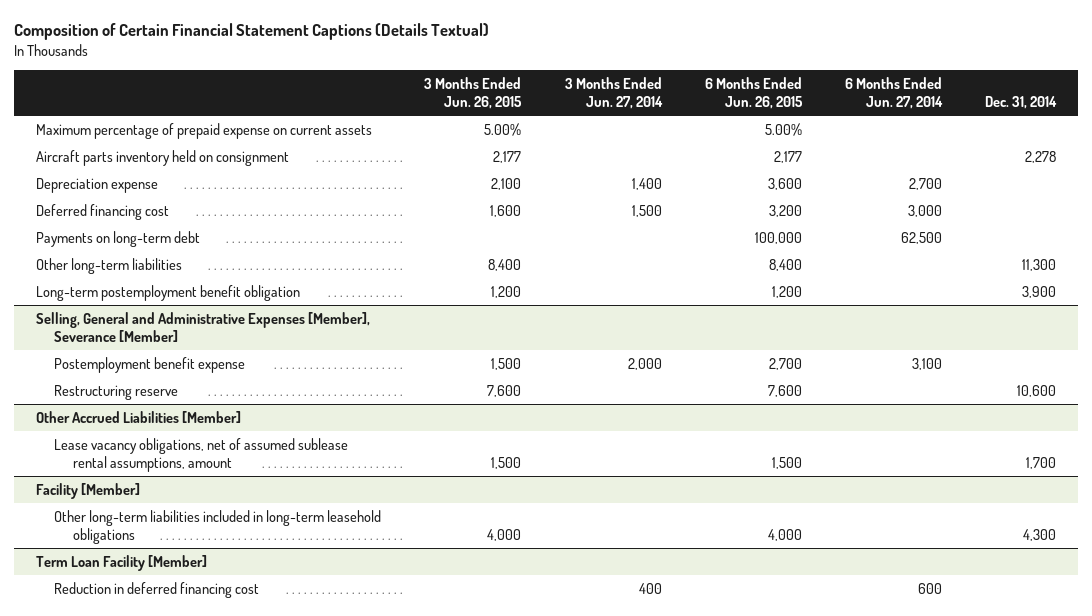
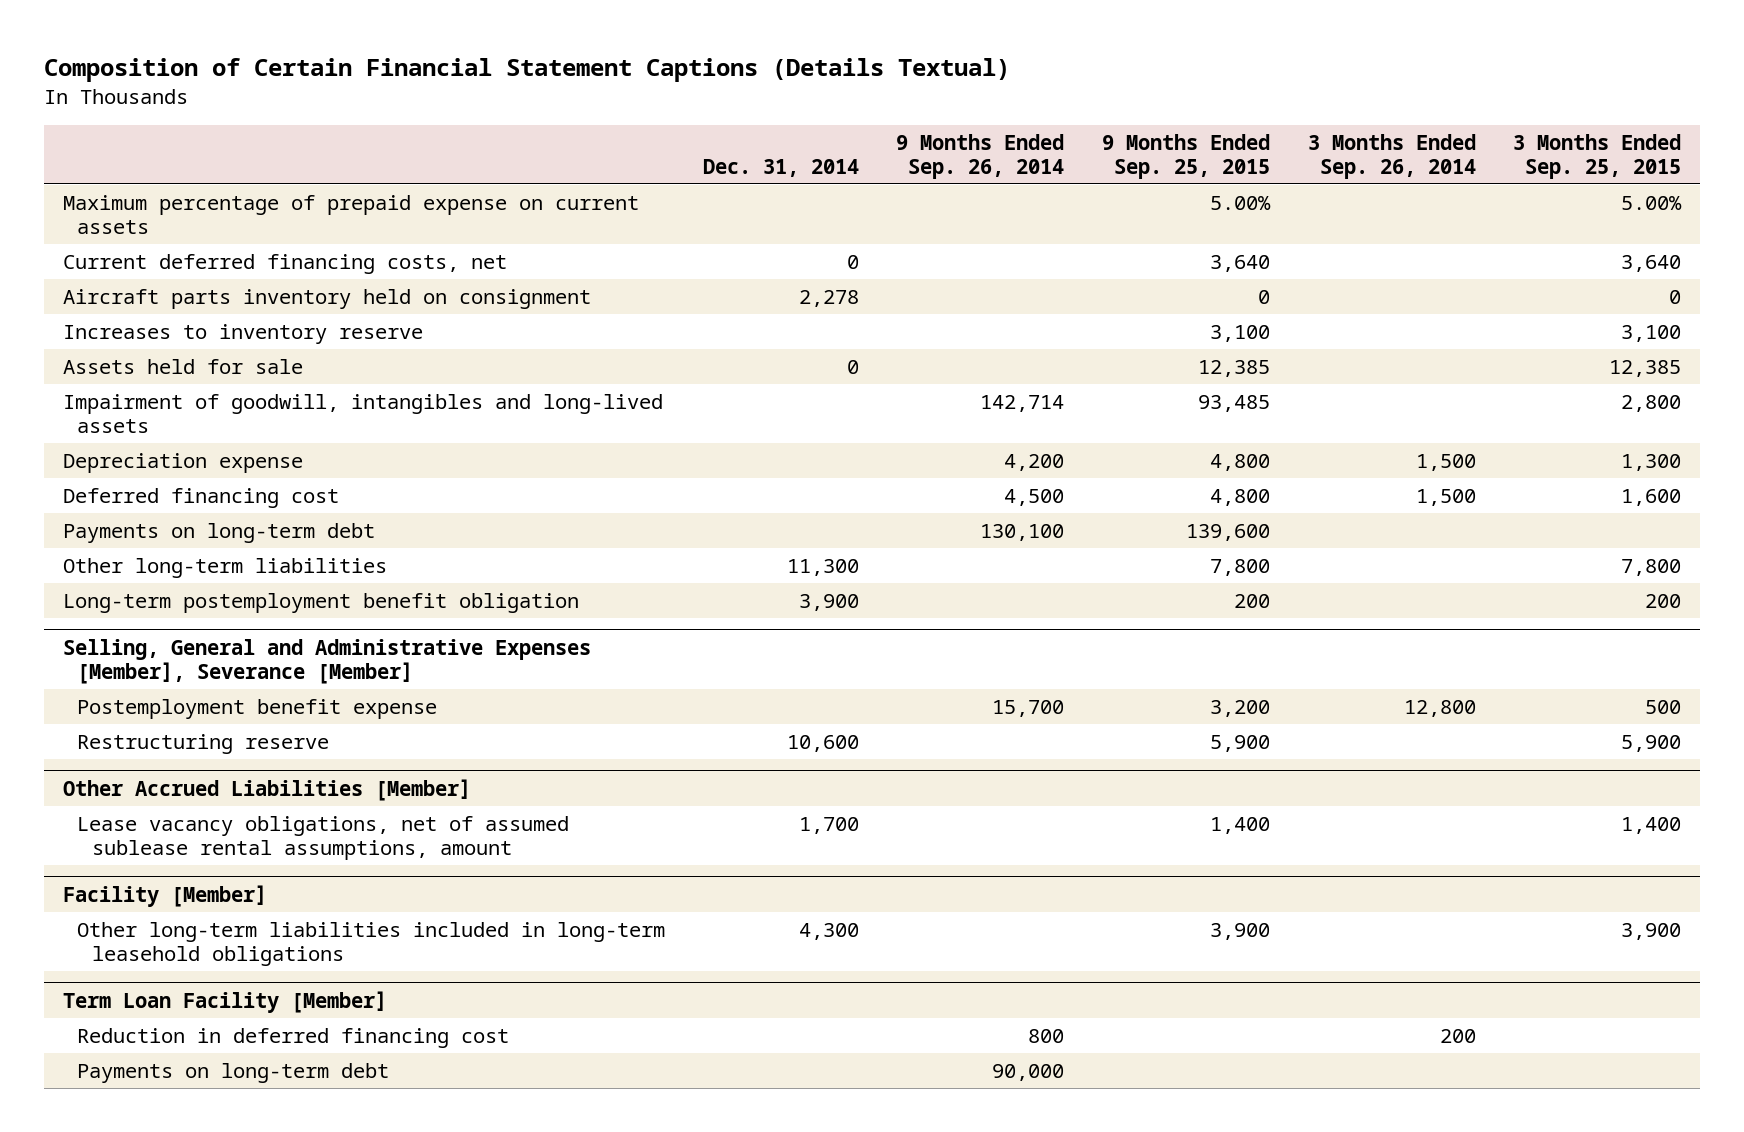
[424,76,523,109] 3 Months Ended Jun. 26, 2015 -> none
[564,76,663,109] 3 Months Ended Jun. 27, 2014 -> none
[704,76,803,109] 6 Months Ended Jun. 26, 2015 -> none
[844,76,943,109] 6 Months Ended Jun. 27, 2014 -> none
none -> [896,133,1065,179] 9 Months Ended Sep. 26, 2014
none -> [1102,133,1271,179] 9 Months Ended Sep. 25, 2015
none -> [1307,133,1476,179] 3 Months Ended Sep. 26, 2014
none -> [1513,133,1682,179] 3 Months Ended Sep. 25, 2015
none -> [62,254,507,275] Current deferred financing costs, net
none -> [62,324,423,345] Increases to inventory reserve
none -> [62,359,303,375] Assets held for sale
none -> [62,394,663,433] Impairment of goodwill, intangibles and long-lived assets
none -> [77,1063,390,1084] Payments on long-term debt

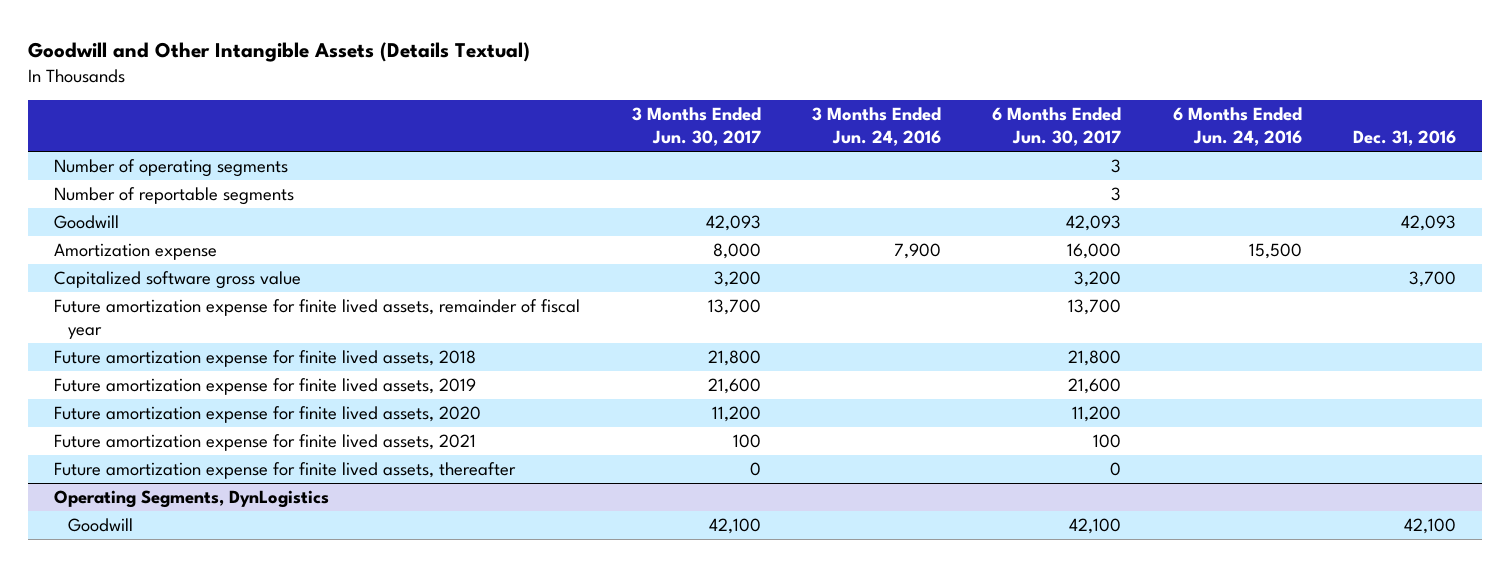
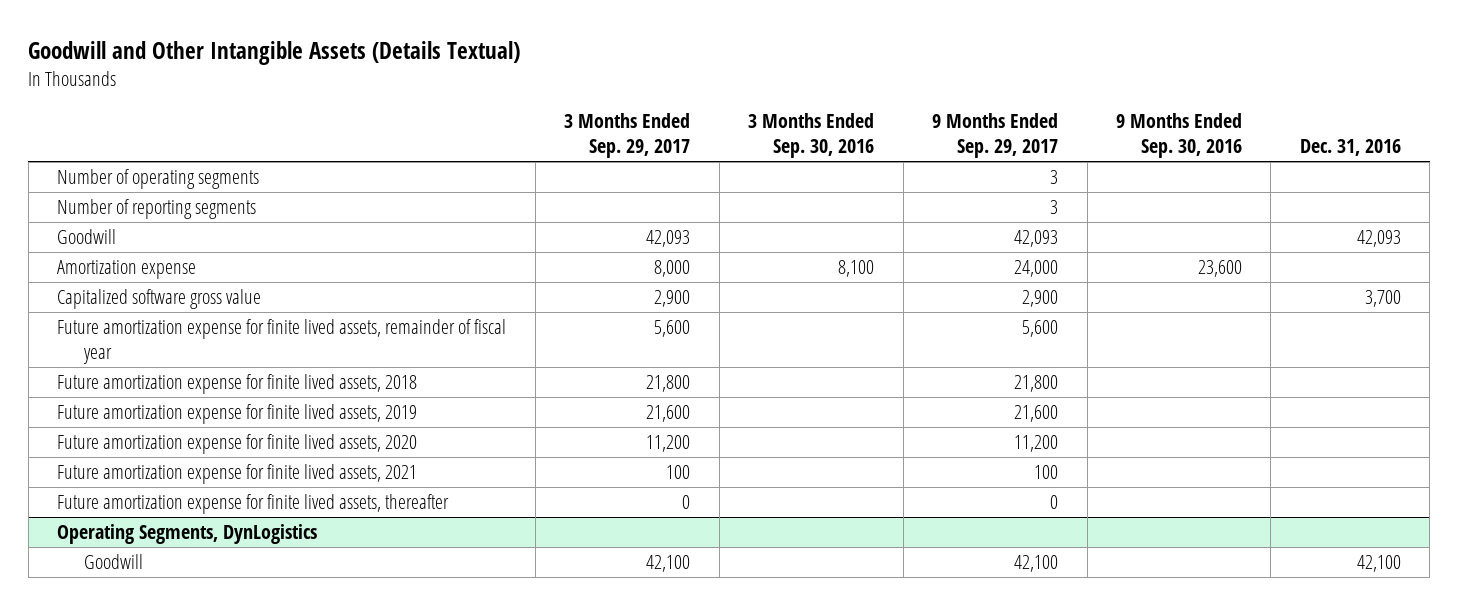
[631,107,761,147] 3 Months Ended Jun. 30, 2017 -> none
[811,107,941,147] 3 Months Ended Jun. 24, 2016 -> none
[992,107,1122,147] 6 Months Ended Jun. 30, 2017 -> none
[1172,107,1302,147] 6 Months Ended Jun. 24, 2016 -> none
none -> [564,113,691,159] 3 Months Ended Sep. 29, 2017
none -> [748,113,875,159] 3 Months Ended Sep. 30, 2016
none -> [932,113,1059,159] 9 Months Ended Sep. 29, 2017
none -> [1115,113,1242,159] 9 Months Ended Sep. 30, 2016
[54,187,295,206] Number of reportable segments -> [57,199,257,220] Number of reporting segments

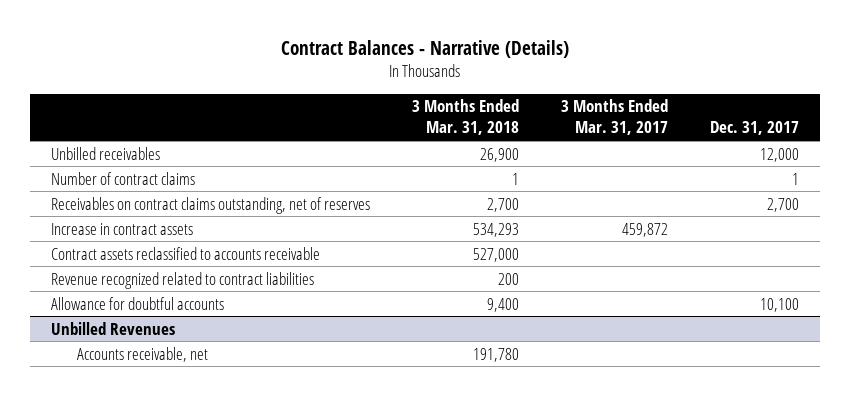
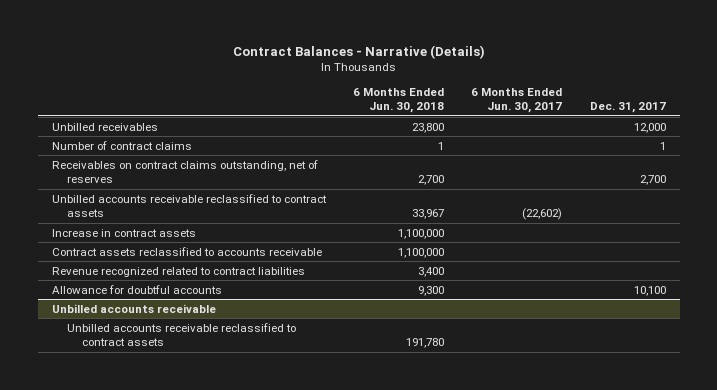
[411,99,519,136] 3 Months Ended Mar. 31, 2018 -> none
[560,99,668,136] 3 Months Ended Mar. 31, 2017 -> none
none -> [353,88,445,114] 6 Months Ended Jun. 30, 2018
none -> [471,88,563,114] 6 Months Ended Jun. 30, 2017
none -> [51,193,327,217] Unbilled accounts receivable reclassified to contract assets
[50,321,175,335] Unbilled Revenues -> [51,303,216,313] Unbilled accounts receivable
[76,346,208,362] Accounts receivable, net -> [66,322,296,346] Unbilled accounts receivable reclassified to contract assets

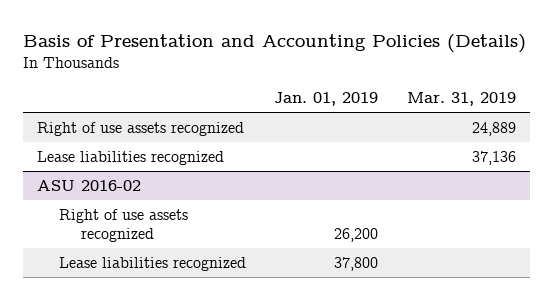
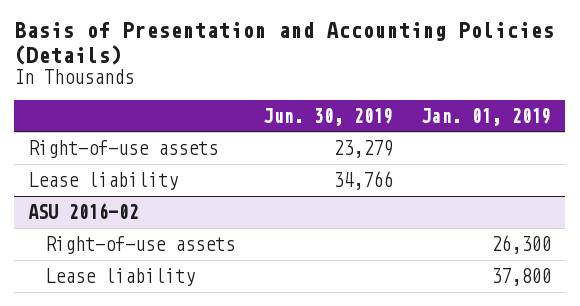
[406,91,516,106] Mar. 31, 2019 -> none
none -> [263,107,394,126] Jun. 30, 2019
[37,121,245,136] Right of use assets recognized -> [28,140,219,159] Right-of-use assets
[37,150,225,165] Lease liabilities recognized -> [28,172,179,191] Lease liability
[59,208,189,242] Right of use assets recognized -> [45,236,236,255] Right-of-use assets
[334,227,379,242] 26,200 -> [491,235,552,255] 26,300
[59,256,247,271] Lease liabilities recognized -> [45,268,196,287] Lease liability

